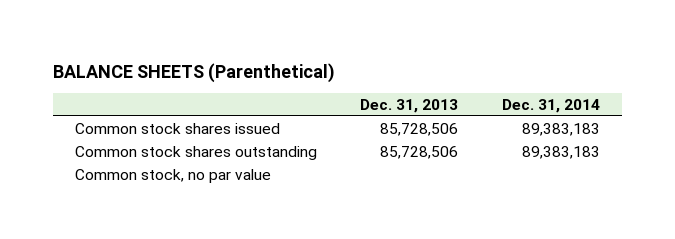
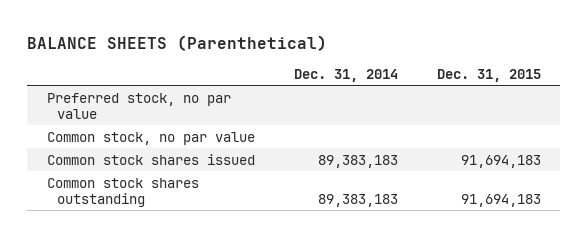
[360,99,459,114] Dec. 31, 2013 -> none
none -> [436,68,541,82] Dec. 31, 2015
none -> [46,92,231,119] Preferred stock, no par value
[75,168,272,183] Common stock, no par value -> [46,131,255,145] Common stock, no par value

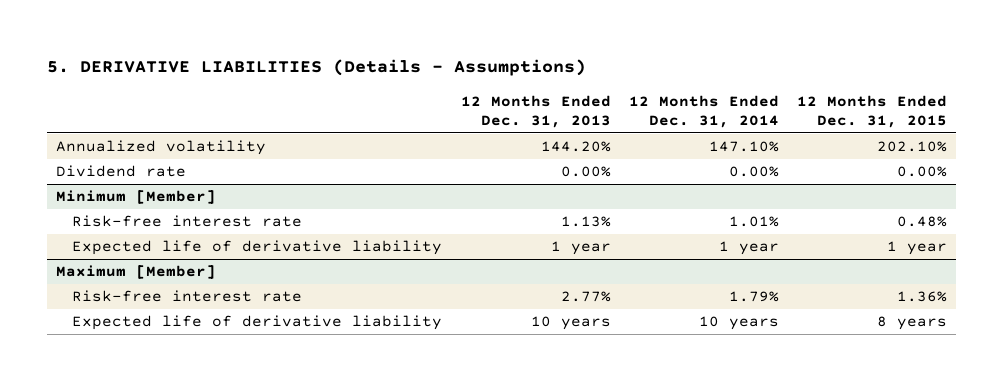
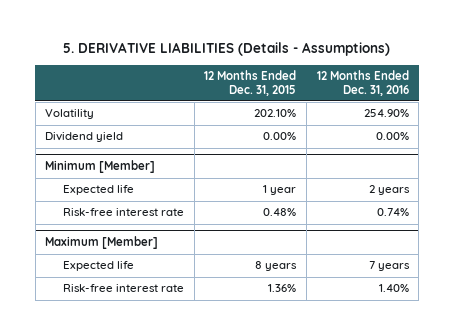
[460,94,611,128] 12 Months Ended Dec. 31, 2013 -> none
[628,94,779,128] 12 Months Ended Dec. 31, 2014 -> none
none -> [316,69,409,96] 12 Months Ended Dec. 31, 2016
[56,140,267,156] Annualized volatility -> [45,109,95,120] Volatility
[56,165,187,178] Dividend rate -> [45,132,124,143] Dividend yield
none -> [62,185,134,196] Expected life
[72,240,443,256] Expected life of derivative liability -> none
none -> [62,261,134,272] Expected life
[72,315,443,331] Expected life of derivative liability -> none

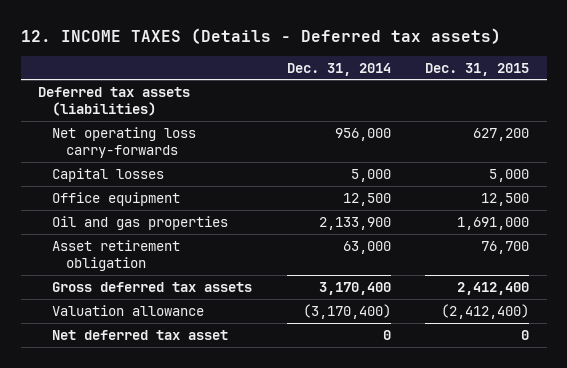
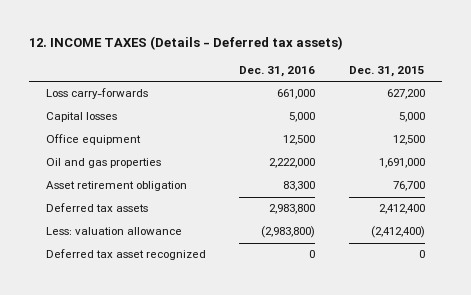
[286,62,391,76] Dec. 31, 2014 -> none
none -> [239,66,316,78] Dec. 31, 2016
[37,86,190,117] Deferred tax assets (liabilities) -> none
[52,126,197,159] Net operating loss carry-forwards -> [46,88,149,100] Loss carry-forwards
[52,281,253,292] Gross deferred tax assets -> [46,203,149,213] Deferred tax assets
[52,304,205,316] Valuation allowance -> [46,227,183,236] Less: valuation allowance
[52,329,229,340] Net deferred tax asset -> [46,249,207,261] Deferred tax asset recognized

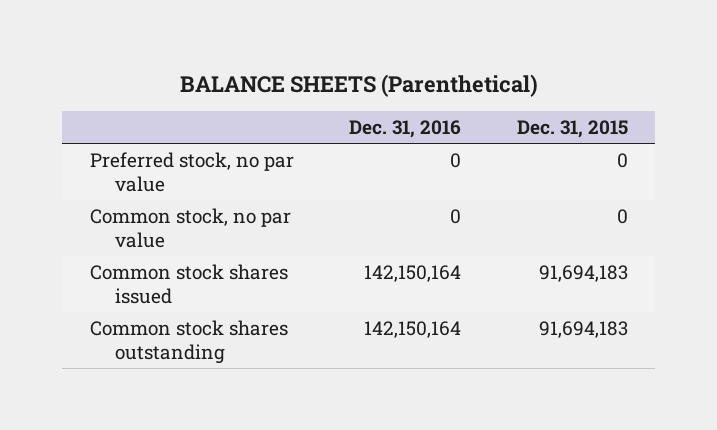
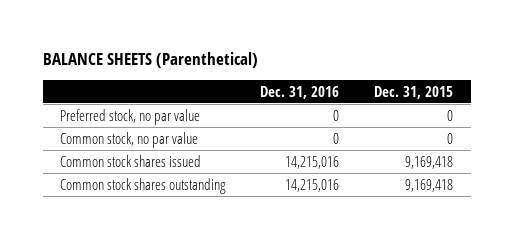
[364,265,462,283] 142,150,164 -> [285,155,340,169] 14,215,016
[538,265,628,283] 91,694,183 -> [405,155,454,169] 9,169,418
[364,321,462,339] 142,150,164 -> [285,178,340,192] 14,215,016
[538,321,628,339] 91,694,183 -> [405,178,454,192] 9,169,418

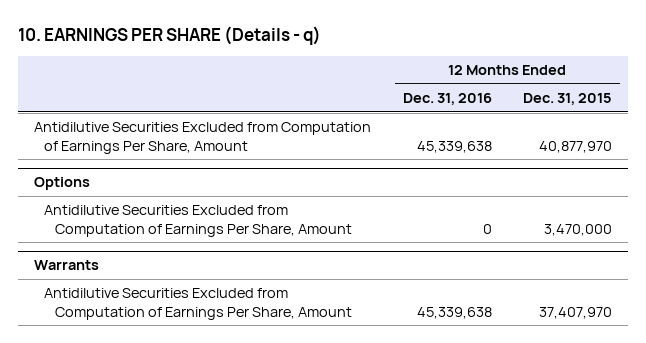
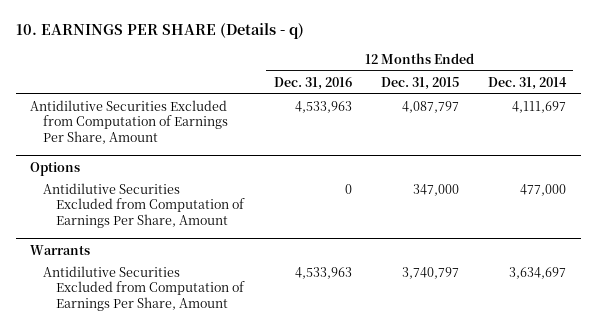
none -> [488,76,568,90] Dec. 31, 2014
[416,140,492,153] 45,339,638 -> [294,100,352,113] 4,533,963
[539,140,613,153] 40,877,970 -> [401,100,459,113] 4,087,797
[544,223,613,236] 3,470,000 -> [412,183,459,196] 347,000
[416,306,492,319] 45,339,638 -> [294,266,352,279] 4,533,963
[539,306,613,319] 37,407,970 -> [401,266,459,279] 3,740,797

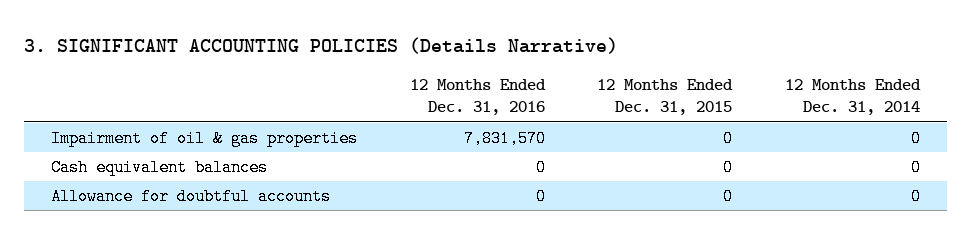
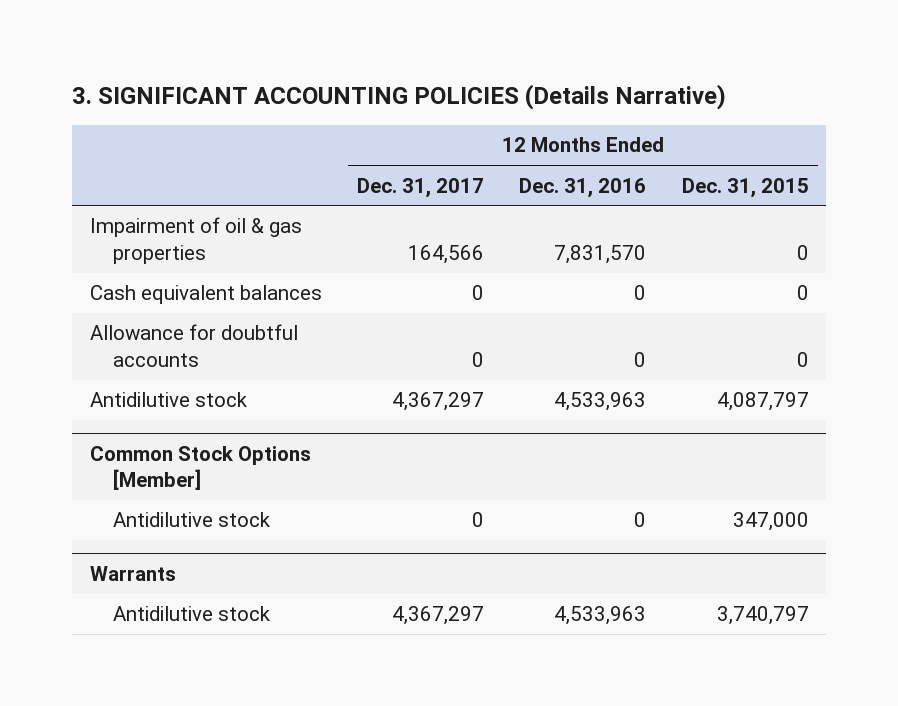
[785,78,922,116] 12 Months Ended Dec. 31, 2014 -> none
none -> [357,177,485,198] Dec. 31, 2017
none -> [89,392,247,408] Antidilutive stock
none -> [89,445,311,491] Common Stock Options [Member]
none -> [112,512,270,528] Antidilutive stock
none -> [89,565,176,581] Warrants
none -> [112,606,270,622] Antidilutive stock

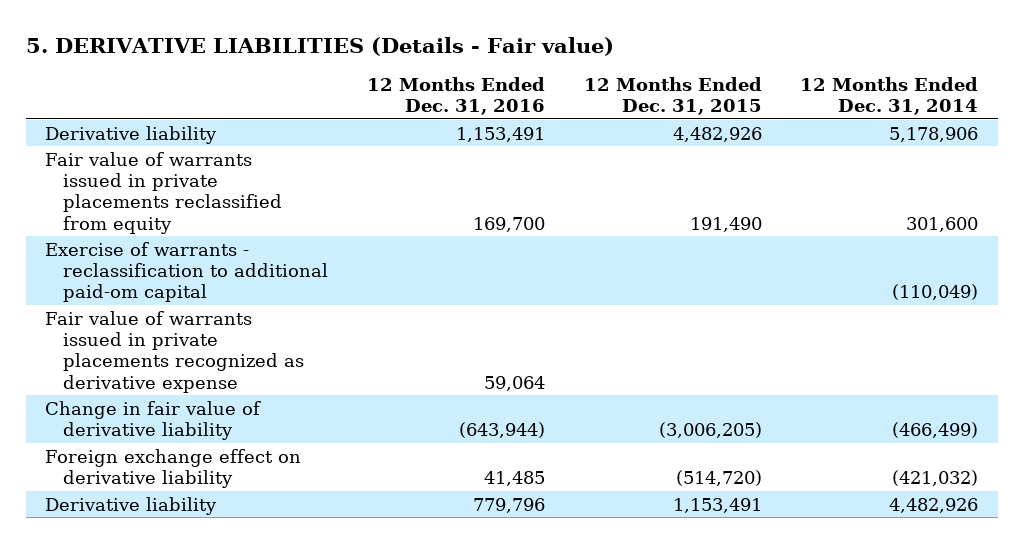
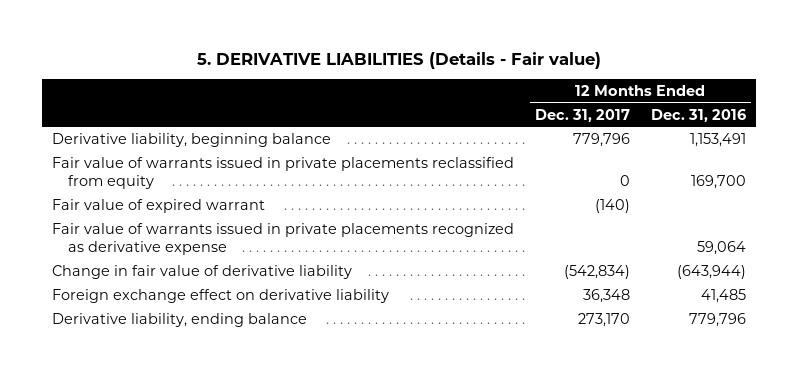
[583,76,762,116] 12 Months Ended Dec. 31, 2015 -> none
[800,76,979,116] 12 Months Ended Dec. 31, 2014 -> none
none -> [535,108,631,122] Dec. 31, 2017
[44,125,217,144] Derivative liability -> [52,132,332,147] Derivative liability, beginning balance
[44,241,329,303] Exercise of warrants - reclassification to additional paid-om capital -> none
none -> [52,198,266,213] Fair value of expired warrant
[44,496,217,515] Derivative liability -> [52,312,308,327] Derivative liability, ending balance

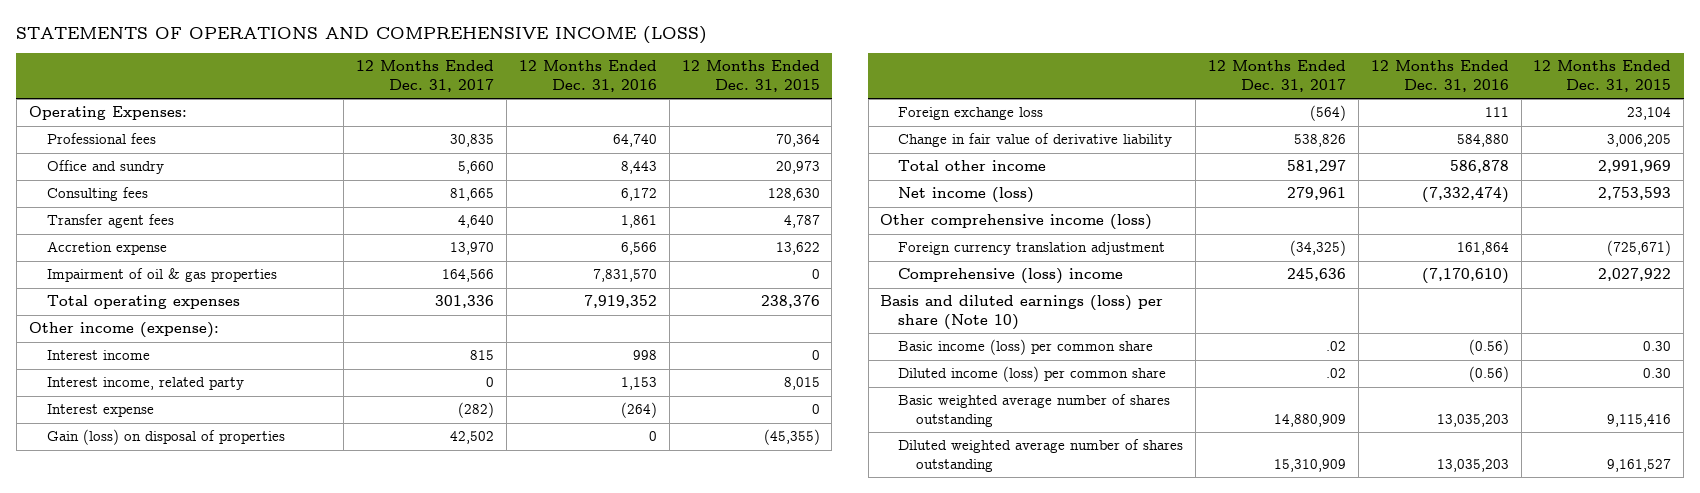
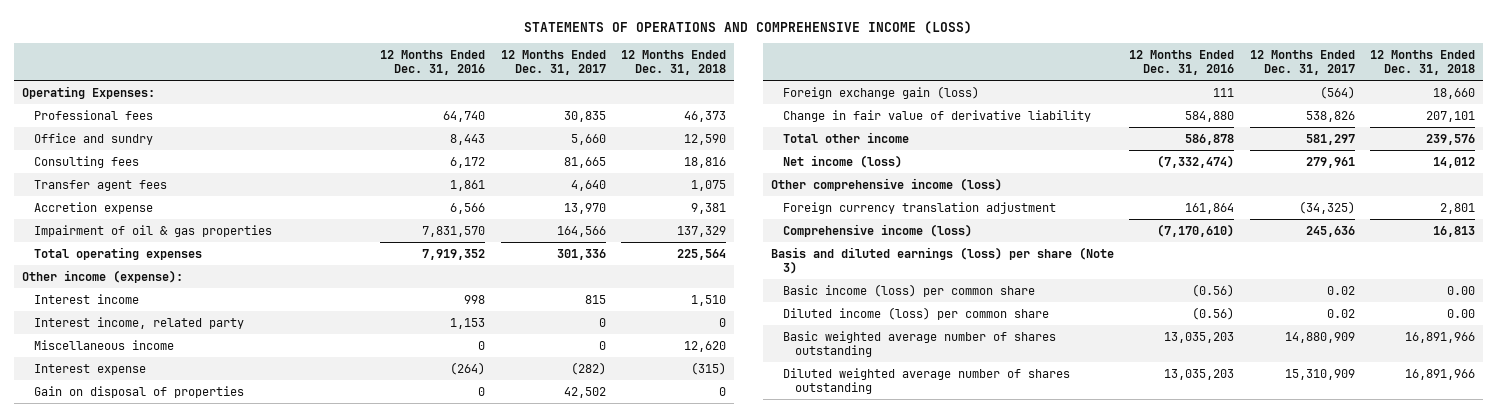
[681,60,820,93] 12 Months Ended Dec. 31, 2015 -> none
none -> [621,49,727,75] 12 Months Ended Dec. 31, 2018
none -> [34,339,175,350] Miscellaneous income
[46,429,285,446] Gain (loss) on disposal of properties -> [34,385,245,398] Gain on disposal of properties
[898,107,1044,121] Foreign exchange loss -> [782,85,979,99] Foreign exchange gain (loss)
[898,268,1124,285] Comprehensive (loss) income -> [782,223,972,237] Comprehensive income (loss)
[880,295,1164,330] Basis and diluted earnings (loss) per share (Note 10) -> [770,246,1114,274] Basis and diluted earnings (loss) per share (Note 3)
[1326,341,1347,352] .02 -> [1326,285,1355,295] 0.02
[1326,368,1347,379] .02 -> [1326,308,1355,318] 0.02

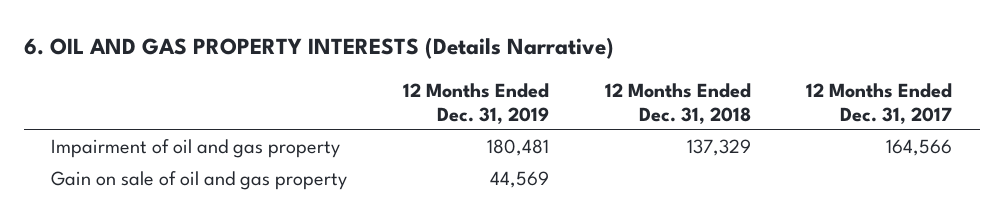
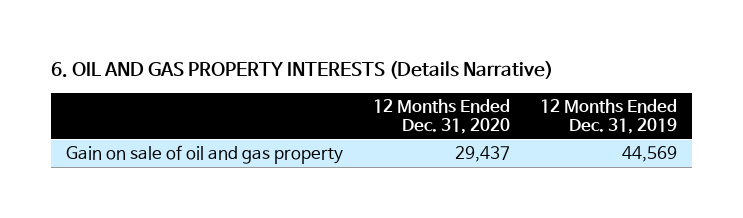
[604,82,751,124] 12 Months Ended Dec. 31, 2018 -> none
[806,82,953,124] 12 Months Ended Dec. 31, 2017 -> none
none -> [372,98,510,135] 12 Months Ended Dec. 31, 2020
[51,139,341,159] Impairment of oil and gas property -> none

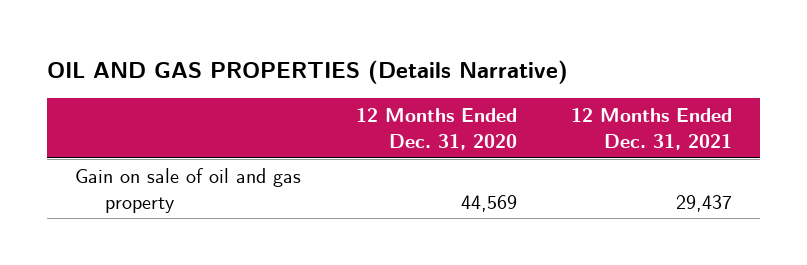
[51,61,554,80] 6. OIL AND GAS PROPERTY INTERESTS (Details Narrative) -> [47,60,569,85] OIL AND GAS PROPERTIES (Details Narrative)
[539,98,677,135] 12 Months Ended Dec. 31, 2019 -> none
none -> [571,108,733,150] 12 Months Ended Dec. 31, 2021
[454,146,510,163] 29,437 -> [460,194,517,212] 44,569

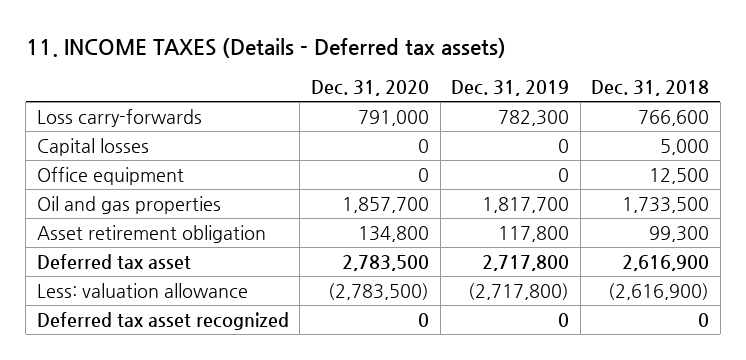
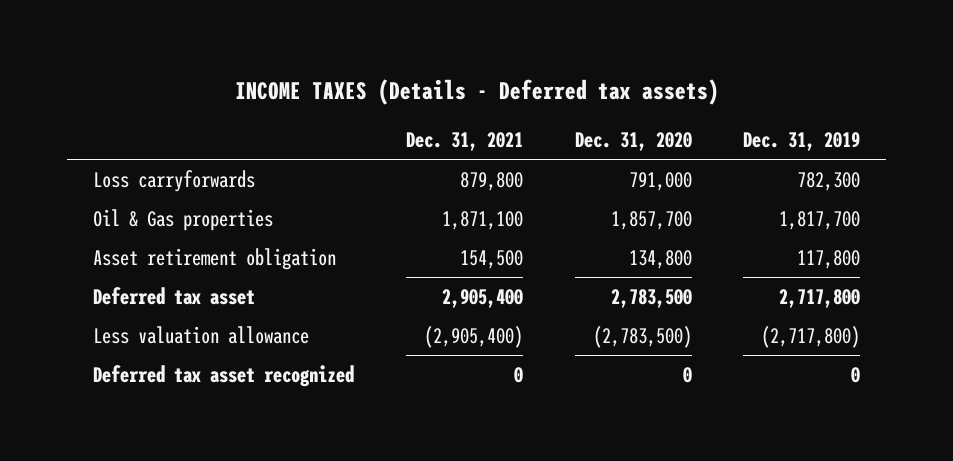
[25,38,506,59] 11. INCOME TAXES (Details - Deferred tax assets) -> [234,79,719,106] INCOME TAXES (Details - Deferred tax assets)
[591,79,710,96] Dec. 31, 2018 -> none
none -> [405,131,523,151] Dec. 31, 2021
[36,137,149,156] Capital losses -> none
[36,166,184,185] Office equipment -> none
[36,108,202,127] Loss carry-forwards -> [92,170,255,193] Loss carryforwards
[36,195,221,214] Oil and gas properties -> [92,209,273,232] Oil & Gas properties
[36,282,248,298] Less: valuation allowance -> [92,326,309,345] Less valuation allowance

